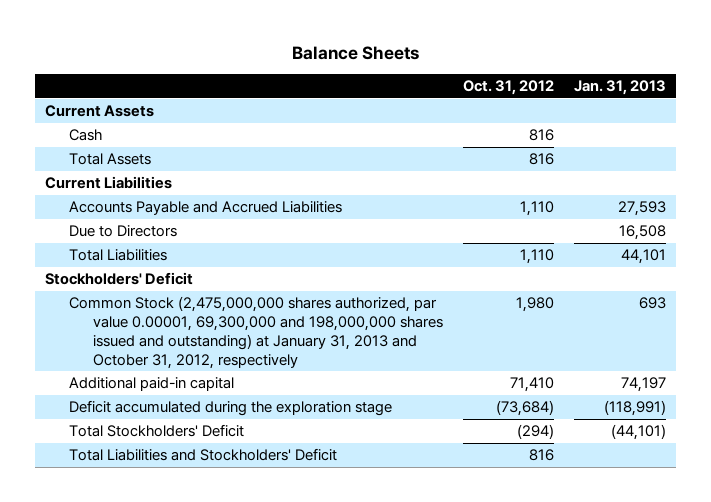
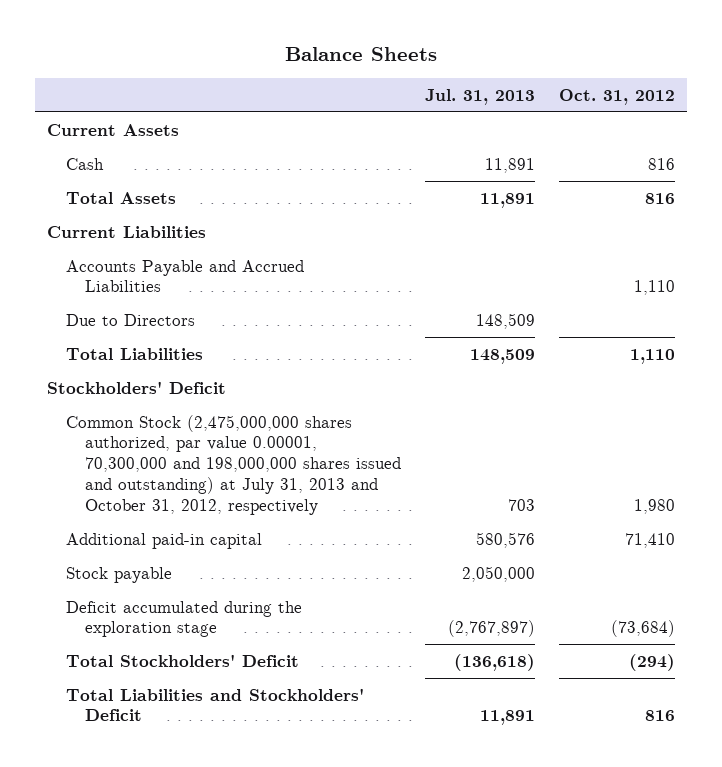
[573,80,666,96] Jan. 31, 2013 -> none
none -> [424,88,535,105] Jul. 31, 2013
[69,296,443,369] Common Stock (2,475,000,000 shares authorized, par value 0.00001, 69,300,000 and 198,000,000 shares issued and outstanding) at January 31, 2013 and October 31, 2012, respectively -> [66,414,402,515] Common Stock (2,475,000,000 shares authorized, par value 0.00001, 70,300,000 and 198,000,000 shares issued and outstanding) at July 31, 2013 and October 31, 2012, respectively
none -> [66,566,173,583] Stock payable

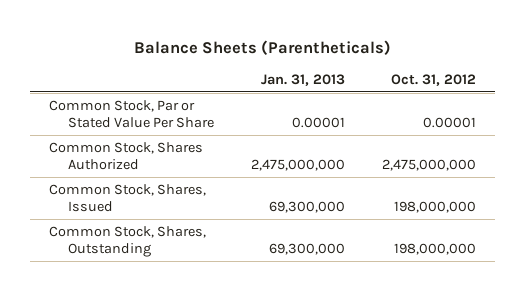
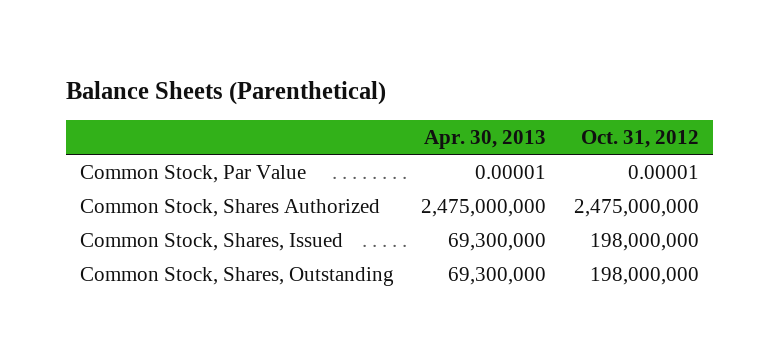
[133,39,391,55] Balance Sheets (Parentheticals) -> [65,80,386,105] Balance Sheets (Parenthetical)
[260,74,345,87] Jan. 31, 2013 -> none
none -> [424,130,547,150] Apr. 30, 2013
[49,99,214,129] Common Stock, Par or Stated Value Per Share -> [79,165,306,184] Common Stock, Par Value

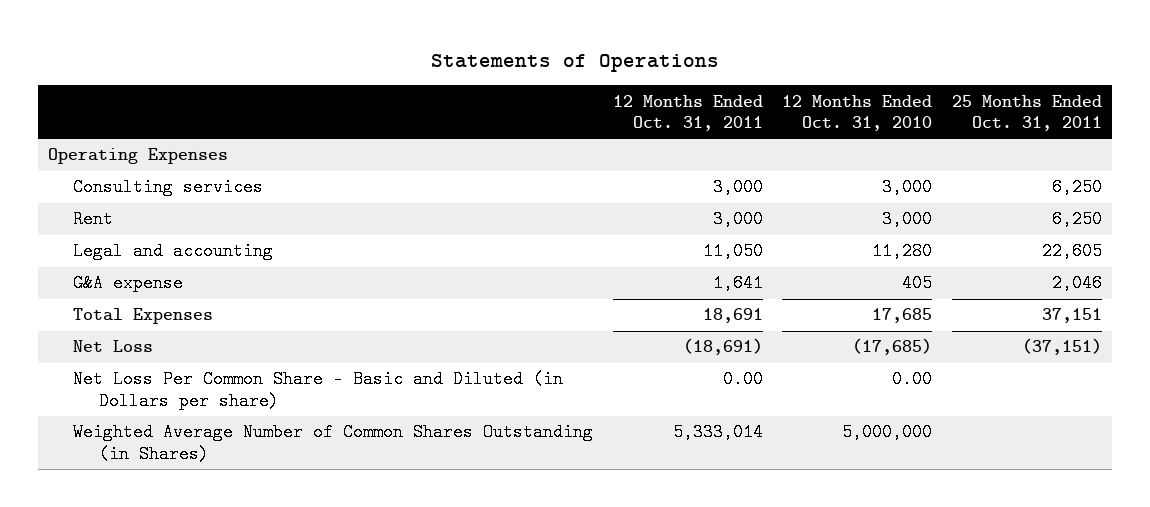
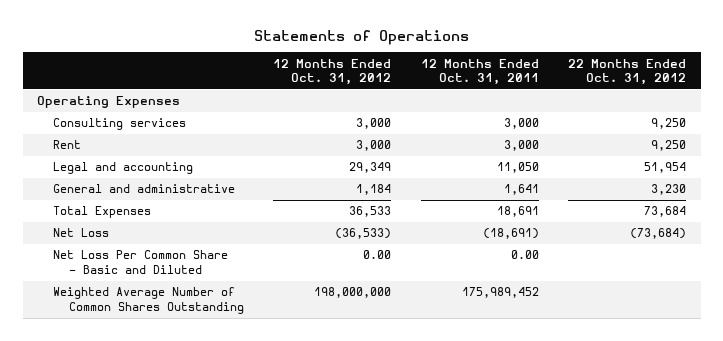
[782,94,933,132] 12 Months Ended Oct. 31, 2010 -> none
[952,94,1103,132] 25 Months Ended Oct. 31, 2011 -> none
none -> [273,58,392,86] 12 Months Ended Oct. 31, 2012
none -> [568,58,687,86] 22 Months Ended Oct. 31, 2012
[73,274,184,293] G&A expense -> [53,184,236,194] General and administrative
[73,370,564,411] Net Loss Per Common Share - Basic and Diluted (in Dollars per share) -> [53,250,229,275] Net Loss Per Common Share - Basic and Diluted
[73,423,594,464] Weighted Average Number of Common Shares Outstanding (in Shares) -> [53,287,244,315] Weighted Average Number of Common Shares Outstanding
[672,423,763,442] 5,333,014 -> [461,287,539,299] 175,989,452

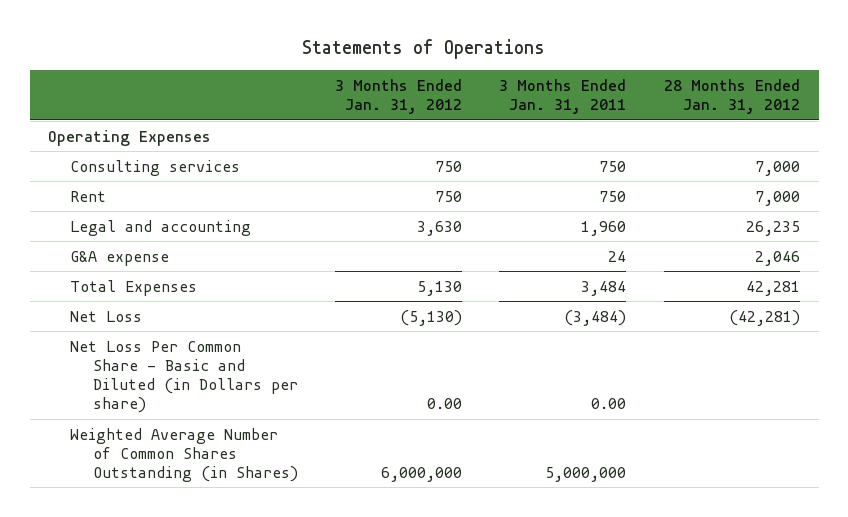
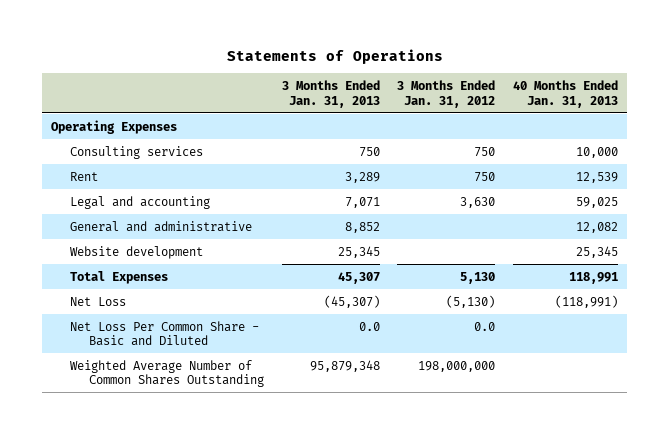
[499,78,627,114] 3 Months Ended Jan. 31, 2011 -> none
[663,78,800,114] 28 Months Ended Jan. 31, 2012 -> none
none -> [281,79,380,108] 3 Months Ended Jan. 31, 2013
none -> [513,79,619,108] 40 Months Ended Jan. 31, 2013
[70,250,170,266] G&A expense -> [70,220,253,232] General and administrative
none -> [70,245,204,259] Website development
[70,340,298,414] Net Loss Per Common Share - Basic and Diluted (in Dollars per share) -> [70,320,260,347] Net Loss Per Common Share - Basic and Diluted
[426,398,462,410] 0.00 -> [474,321,496,331] 0.0
[70,427,298,482] Weighted Average Number of Common Shares Outstanding (in Shares) -> [70,359,264,388] Weighted Average Number of Common Shares Outstanding
[380,466,462,482] 6,000,000 -> [418,360,496,372] 198,000,000

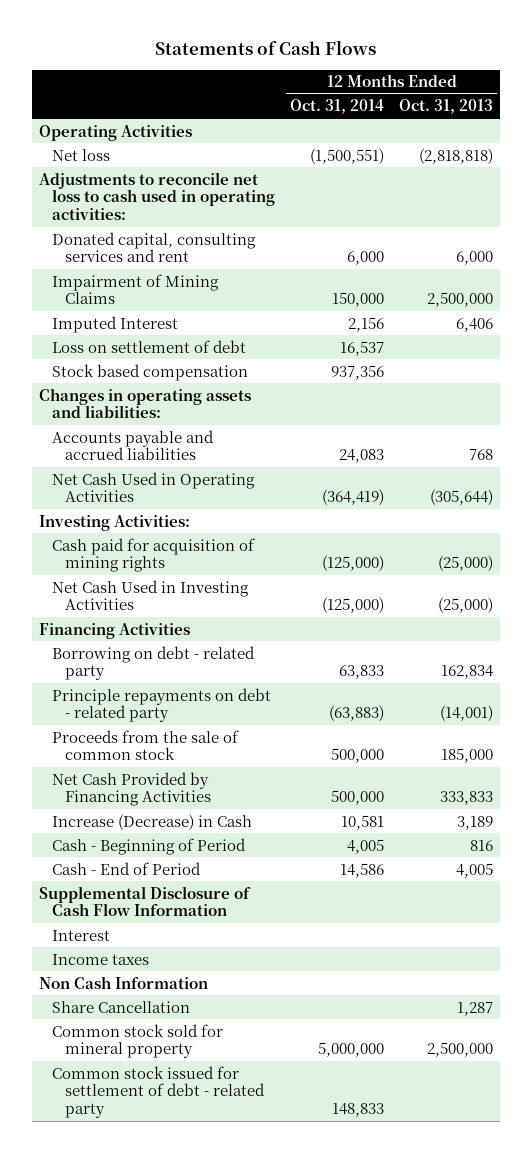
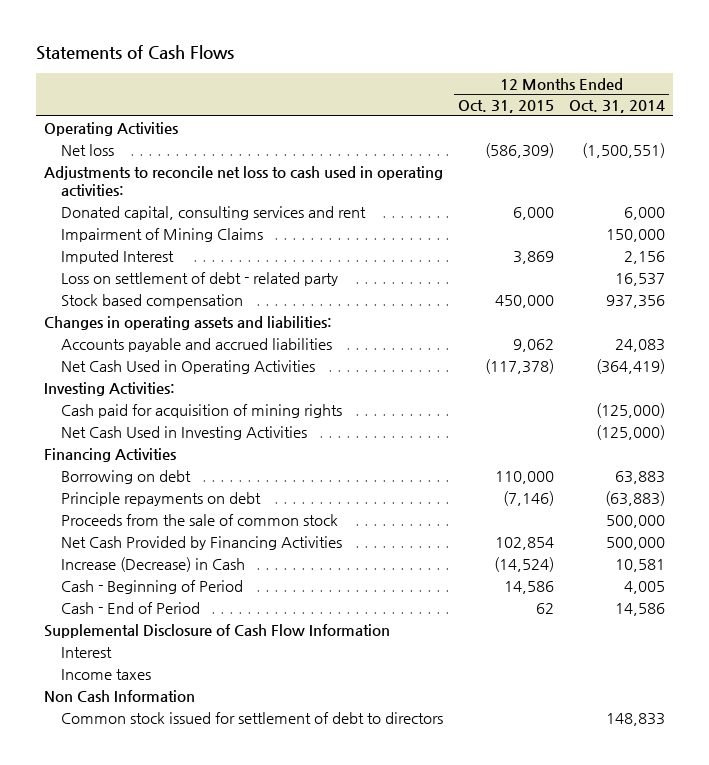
[399,99,494,115] Oct. 31, 2013 -> none
none -> [458,100,555,114] Oct. 31, 2015
[52,339,247,353] Loss on settlement of debt -> [60,271,338,286] Loss on settlement of debt - related party
[52,645,256,681] Borrowing on debt - related party -> [60,469,191,484] Borrowing on debt
[339,665,385,680] 63,833 -> [615,470,666,484] 63,883
[52,687,272,723] Principle repayments on debt - related party -> [60,491,261,506] Principle repayments on debt
[52,1000,191,1013] Share Cancellation -> none
[52,1023,224,1059] Common stock sold for mineral property -> none
[52,1065,265,1118] Common stock issued for settlement of debt - related party -> [60,711,443,724] Common stock issued for settlement of debt to directors

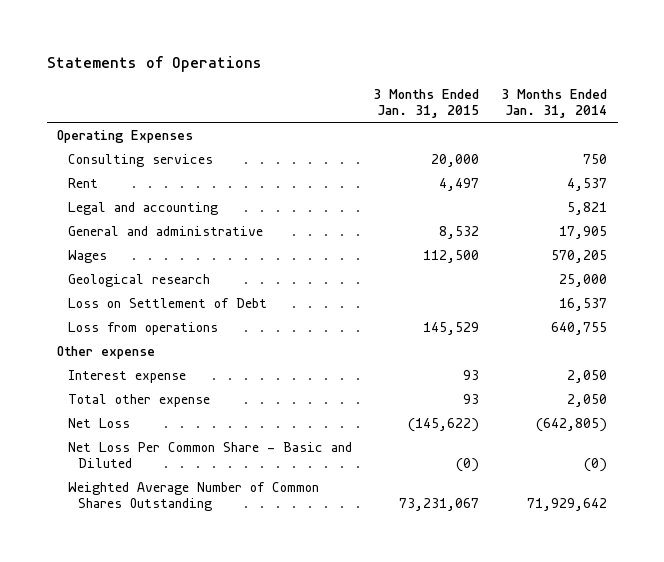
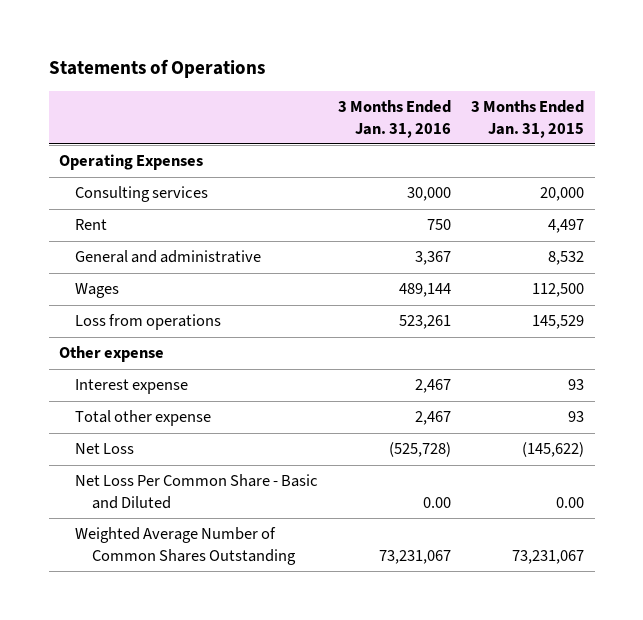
[500,88,607,119] 3 Months Ended Jan. 31, 2014 -> none
none -> [338,100,452,138] 3 Months Ended Jan. 31, 2016
[67,201,218,215] Legal and accounting -> none
[67,273,210,287] Geological research -> none
[67,297,267,308] Loss on Settlement of Debt -> none
[456,458,480,473] (0) -> [556,496,585,508] 0.00

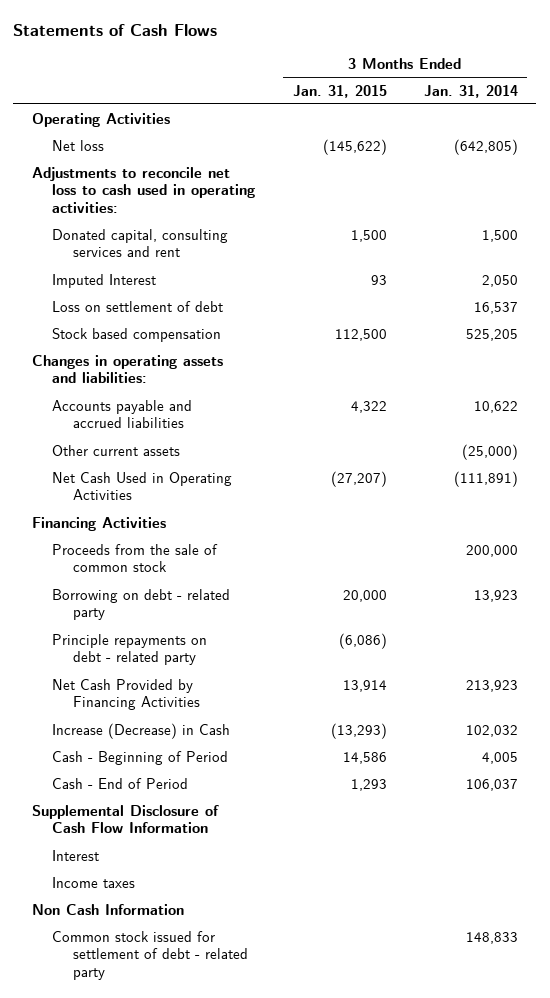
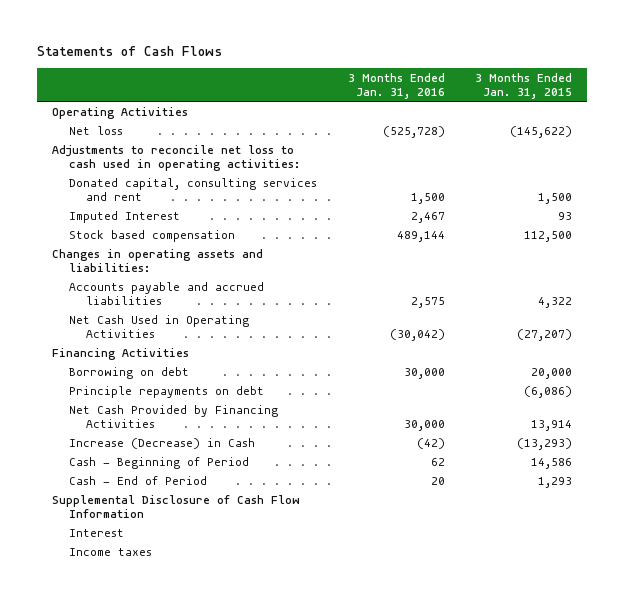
[423,84,518,98] Jan. 31, 2014 -> none
none -> [347,72,445,99] 3 Months Ended Jan. 31, 2016
[52,300,224,312] Loss on settlement of debt -> none
[52,444,181,456] Other current assets -> none
[52,543,219,573] Proceeds from the sale of common stock -> none
[52,588,231,621] Borrowing on debt - related party -> [69,366,190,379] Borrowing on debt
[52,633,208,666] Principle repayments on debt - related party -> [69,385,265,398] Principle repayments on debt
[32,903,185,915] Non Cash Information -> none
[52,930,248,980] Common stock issued for settlement of debt - related party -> none

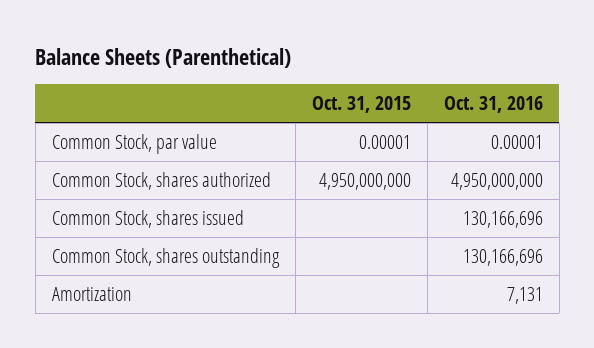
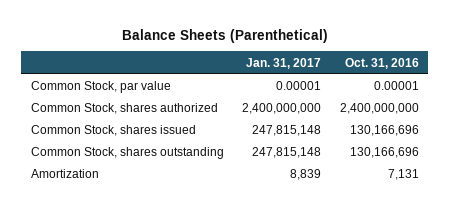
[311,96,411,114] Oct. 31, 2015 -> none
none -> [246,57,322,69] Jan. 31, 2017
[450,172,543,190] 4,950,000,000 -> [340,103,420,115] 2,400,000,000

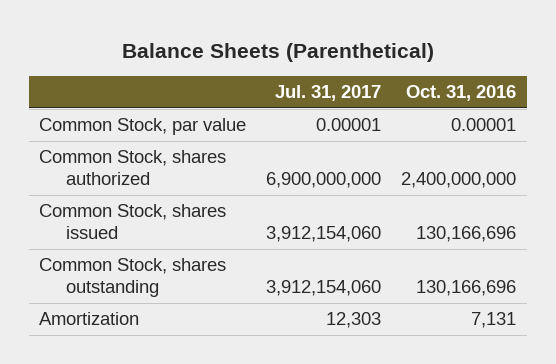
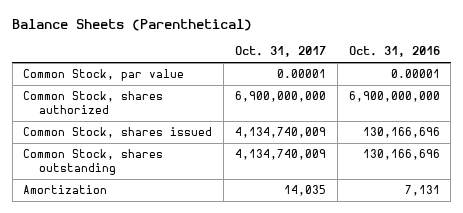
[275,85,382,102] Jul. 31, 2017 -> none
none -> [235,46,327,58] Oct. 31, 2017
[401,172,517,189] 2,400,000,000 -> [348,91,440,103] 6,900,000,000

